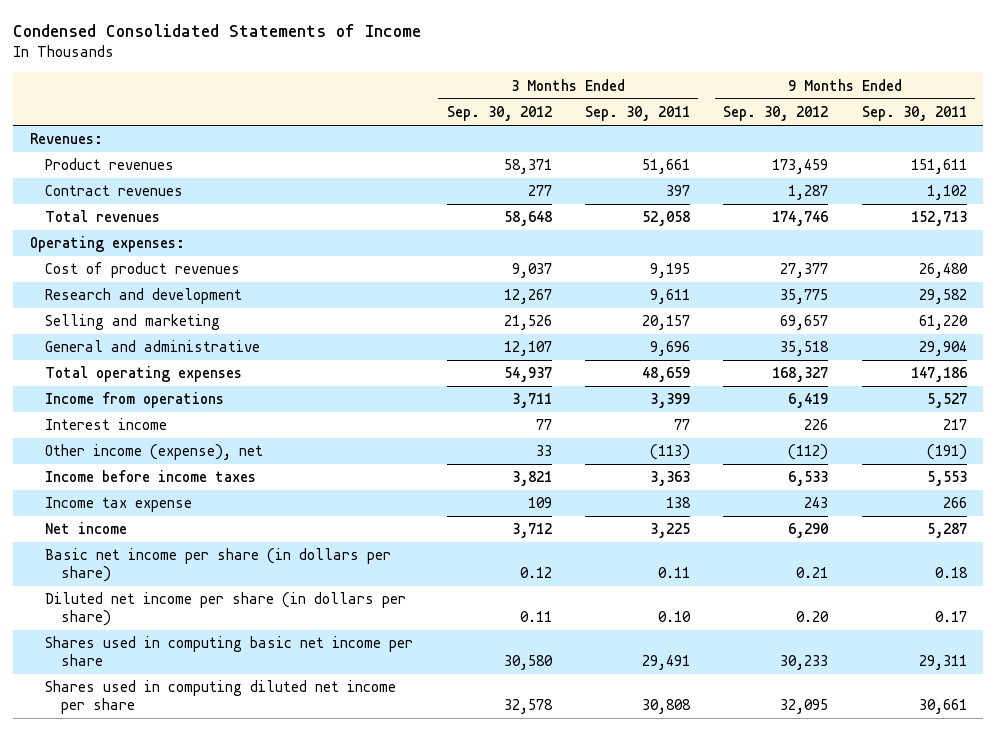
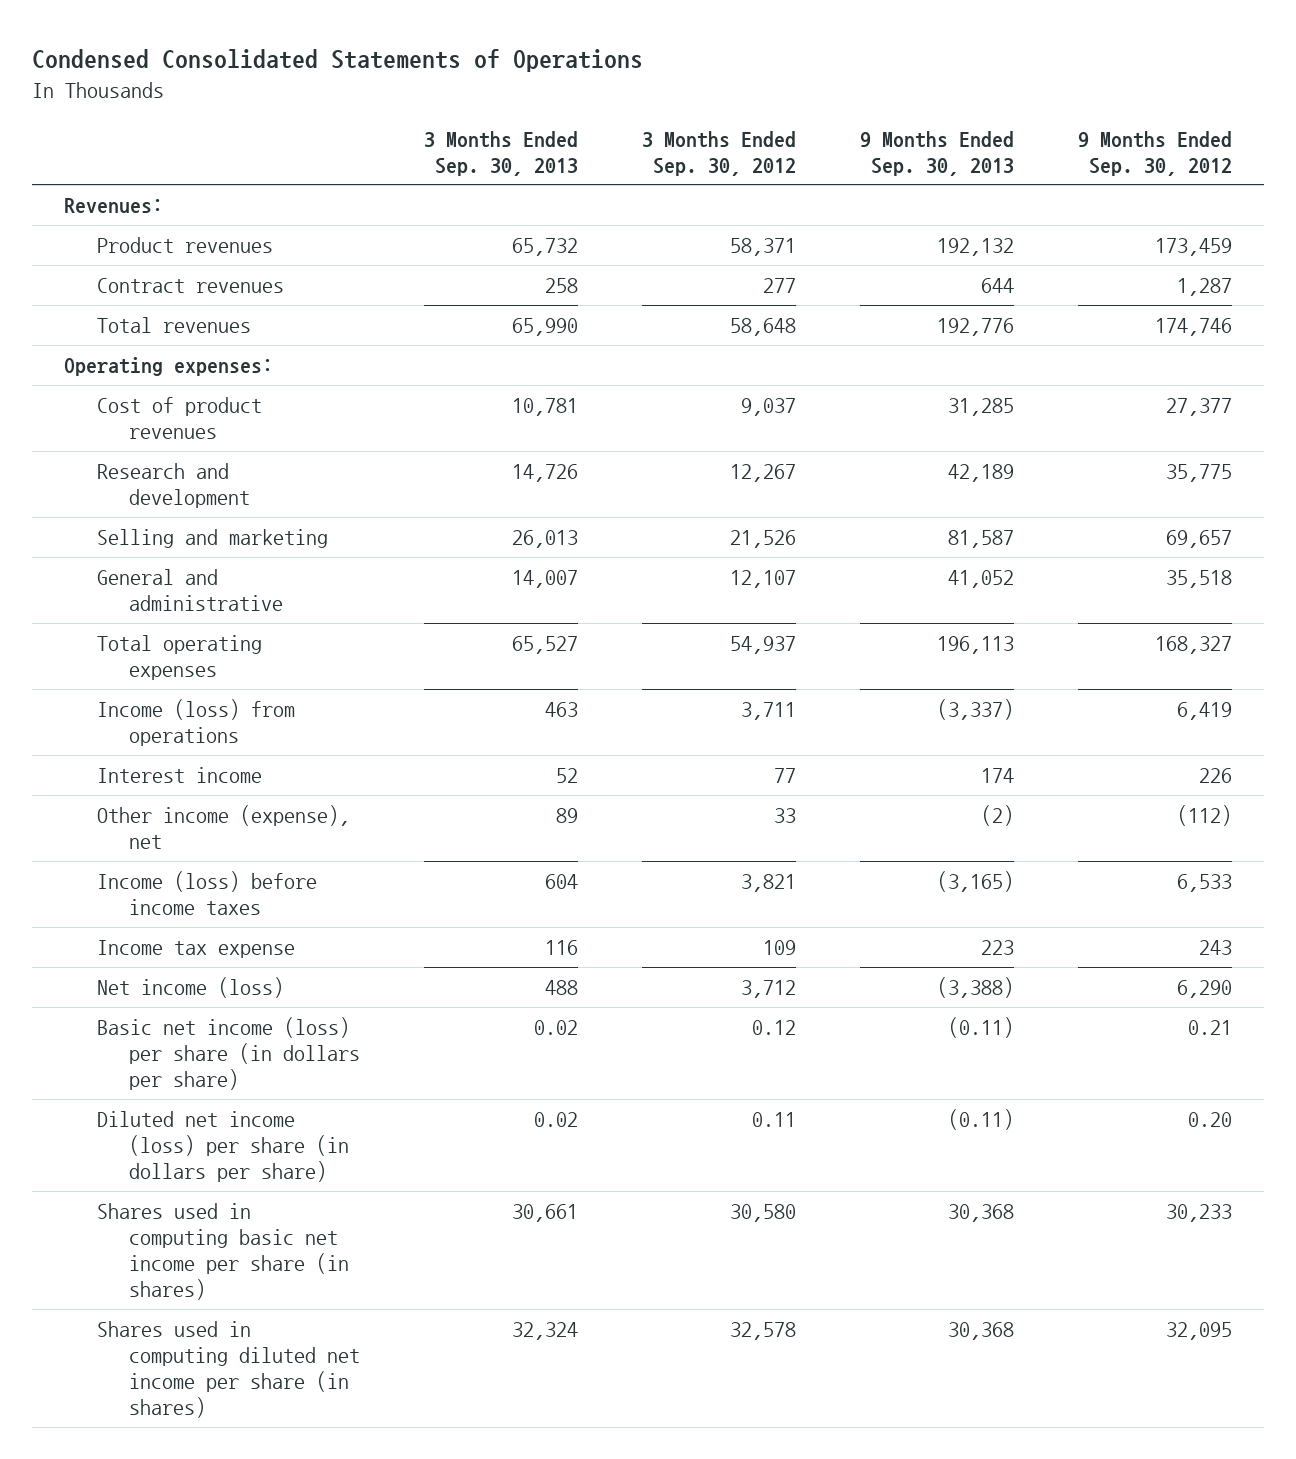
[13,23,422,37] Condensed Consolidated Statements of Income -> [32,48,644,72] Condensed Consolidated Statements of Operations
[585,106,691,122] Sep. 30, 2011 -> none
[861,106,967,122] Sep. 30, 2011 -> none
none -> [424,130,579,176] 3 Months Ended Sep. 30, 2013
none -> [859,130,1014,176] 9 Months Ended Sep. 30, 2013
[45,392,225,409] Income from operations -> [96,698,295,746] Income (loss) from operations
[45,470,257,483] Income before income taxes -> [96,870,317,915] Income (loss) before income taxes
[45,522,128,535] Net income -> [96,976,284,998] Net income (loss)
[45,548,392,583] Basic net income per share (in dollars per share) -> [96,1016,361,1091] Basic net income (loss) per share (in dollars per share)
[45,592,407,627] Diluted net income per share (in dollars per share) -> [96,1110,350,1183] Diluted net income (loss) per share (in dollars per share)
[45,636,414,667] Shares used in computing basic net income per share -> [96,1202,350,1301] Shares used in computing basic net income per share (in shares)
[45,680,397,715] Shares used in computing diluted net income per share -> [96,1320,361,1419] Shares used in computing diluted net income per share (in shares)

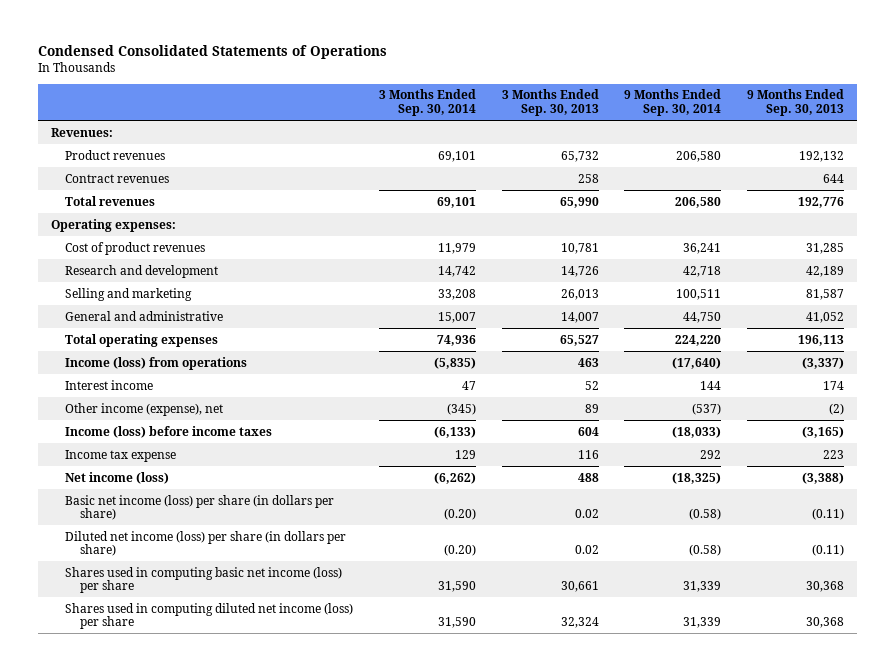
[641,130,796,176] 3 Months Ended Sep. 30, 2012 -> none
[1077,130,1232,176] 9 Months Ended Sep. 30, 2012 -> none
none -> [378,89,476,116] 3 Months Ended Sep. 30, 2014
none -> [624,89,722,116] 9 Months Ended Sep. 30, 2014
[96,1202,350,1301] Shares used in computing basic net income per share (in shares) -> [65,566,343,594] Shares used in computing basic net income (loss) per share
[96,1320,361,1419] Shares used in computing diluted net income per share (in shares) -> [65,602,354,630] Shares used in computing diluted net income (loss) per share

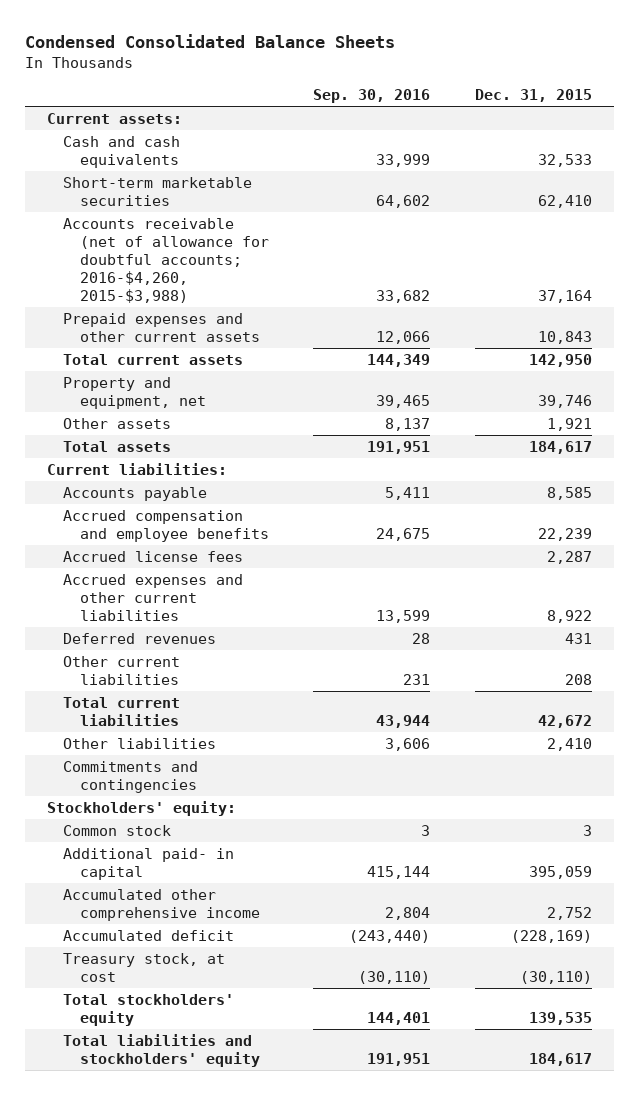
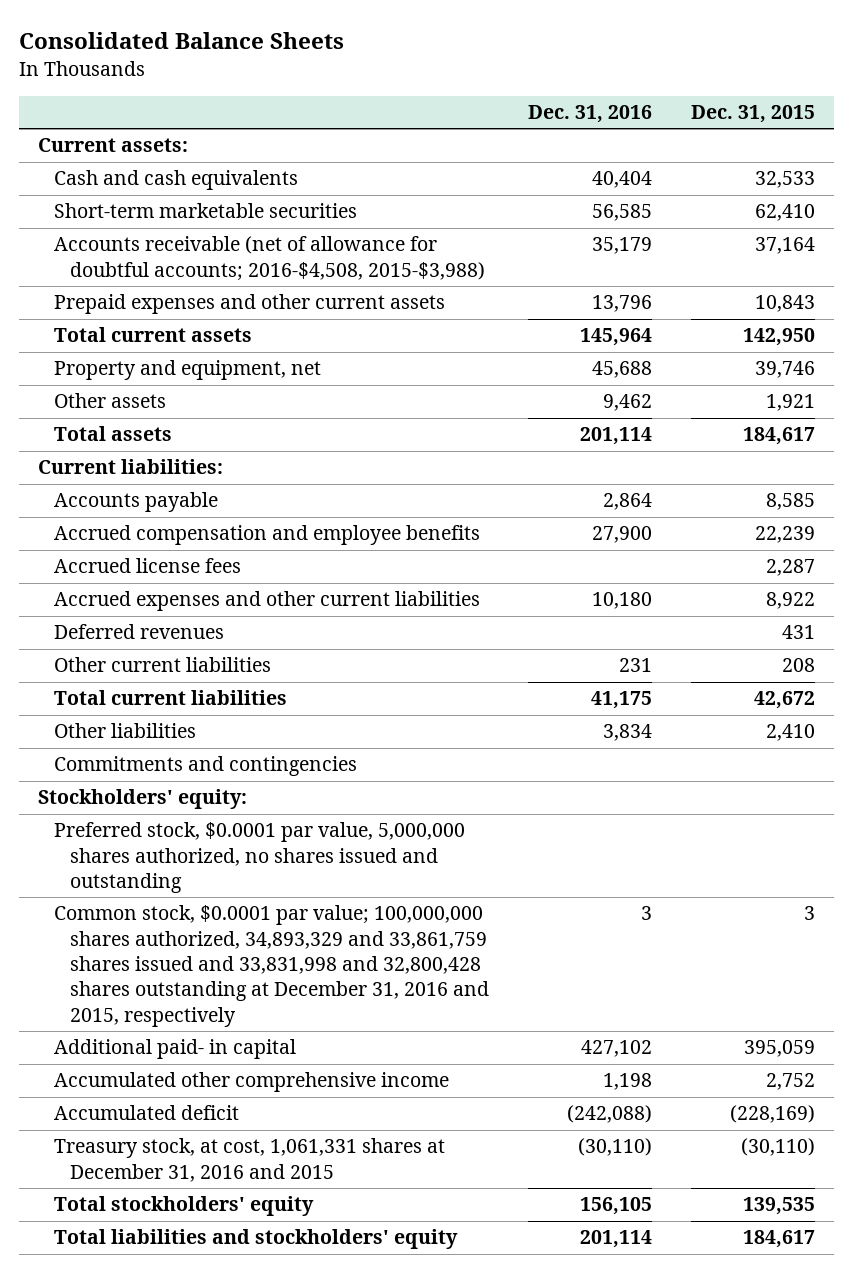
[24,33,395,48] Condensed Consolidated Balance Sheets -> [18,32,344,50] Consolidated Balance Sheets
[313,89,431,104] Sep. 30, 2016 -> none
none -> [527,105,652,124] Dec. 31, 2016
[63,218,269,303] Accounts receivable (net of allowance for doubtful accounts; 2016-$4,260, 2015-$3,988) -> [54,236,485,281] Accounts receivable (net of allowance for doubtful accounts; 2016-$4,508, 2015-$3,988)
none -> [54,822,466,894] Preferred stock, $0.0001 par value, 5,000,000 shares authorized, no shares issued and outstanding
[63,825,172,837] Common stock -> [54,905,489,1027] Common stock, $0.0001 par value; 100,000,000 shares authorized, 34,893,329 and 33,861,759 shares issued and 33,831,998 and 32,800,428 shares outstanding at December 31, 2016 and 2015, respectively
[63,953,226,983] Treasury stock, at cost -> [54,1138,446,1182] Treasury stock, at cost, 1,061,331 shares at December 31, 2016 and 2015

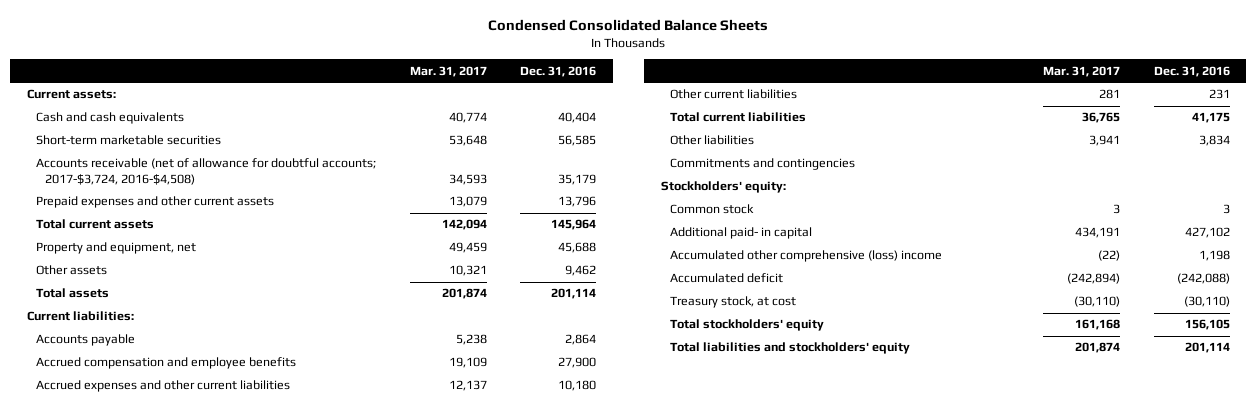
[18,32,344,50] Consolidated Balance Sheets -> [488,18,769,31] Condensed Consolidated Balance Sheets
[690,105,815,124] Dec. 31, 2015 -> none
none -> [409,65,487,77] Mar. 31, 2017
[54,236,485,281] Accounts receivable (net of allowance for doubtful accounts; 2016-$4,508, 2015-$3,988) -> [36,158,377,185] Accounts receivable (net of allowance for doubtful accounts; 2017-$3,724, 2016-$4,508)
[54,558,242,574] Accrued license fees -> none
[54,624,225,640] Deferred revenues -> none
[54,822,466,894] Preferred stock, $0.0001 par value, 5,000,000 shares authorized, no shares issued and outstanding -> none
[54,905,489,1027] Common stock, $0.0001 par value; 100,000,000 shares authorized, 34,893,329 and 33,861,759 shares issued and 33,831,998 and 32,800,428 shares outstanding at December 31, 2016 and 2015, respectively -> [669,204,754,215] Common stock
[54,1072,450,1093] Accumulated other comprehensive income -> [669,250,942,263] Accumulated other comprehensive (loss) income
[54,1138,446,1182] Treasury stock, at cost, 1,061,331 shares at December 31, 2016 and 2015 -> [669,296,796,309] Treasury stock, at cost

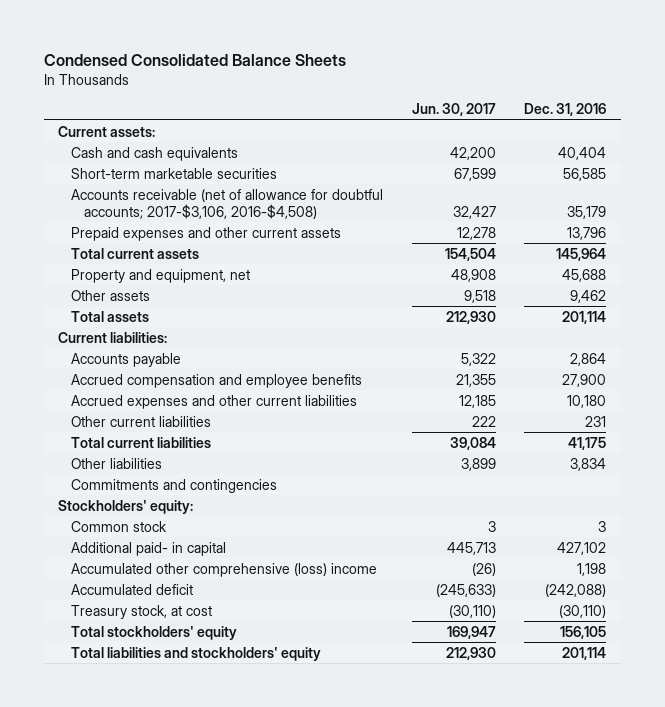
[409,65,487,77] Mar. 31, 2017 -> none
none -> [411,103,496,117] Jun. 30, 2017
[36,158,377,185] Accounts receivable (net of allowance for doubtful accounts; 2017-$3,724, 2016-$4,508) -> [71,188,384,219] Accounts receivable (net of allowance for doubtful accounts; 2017-$3,106, 2016-$4,508)

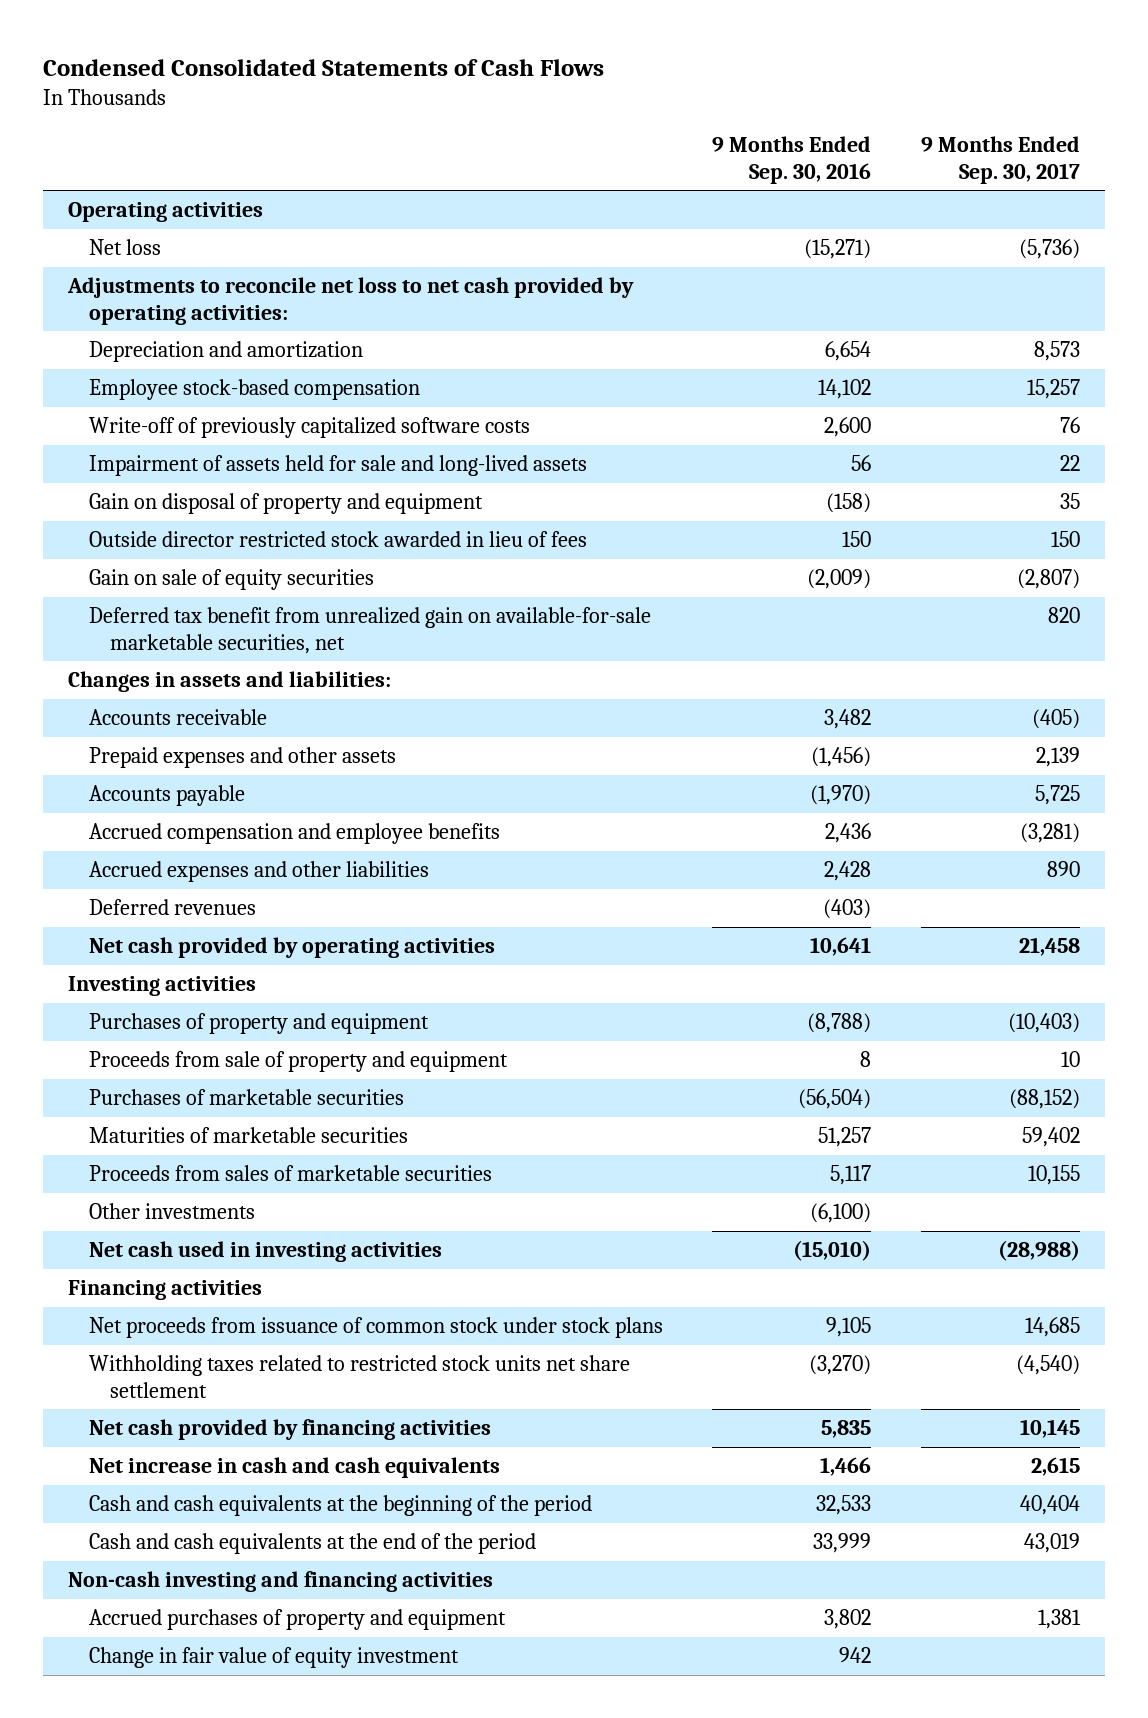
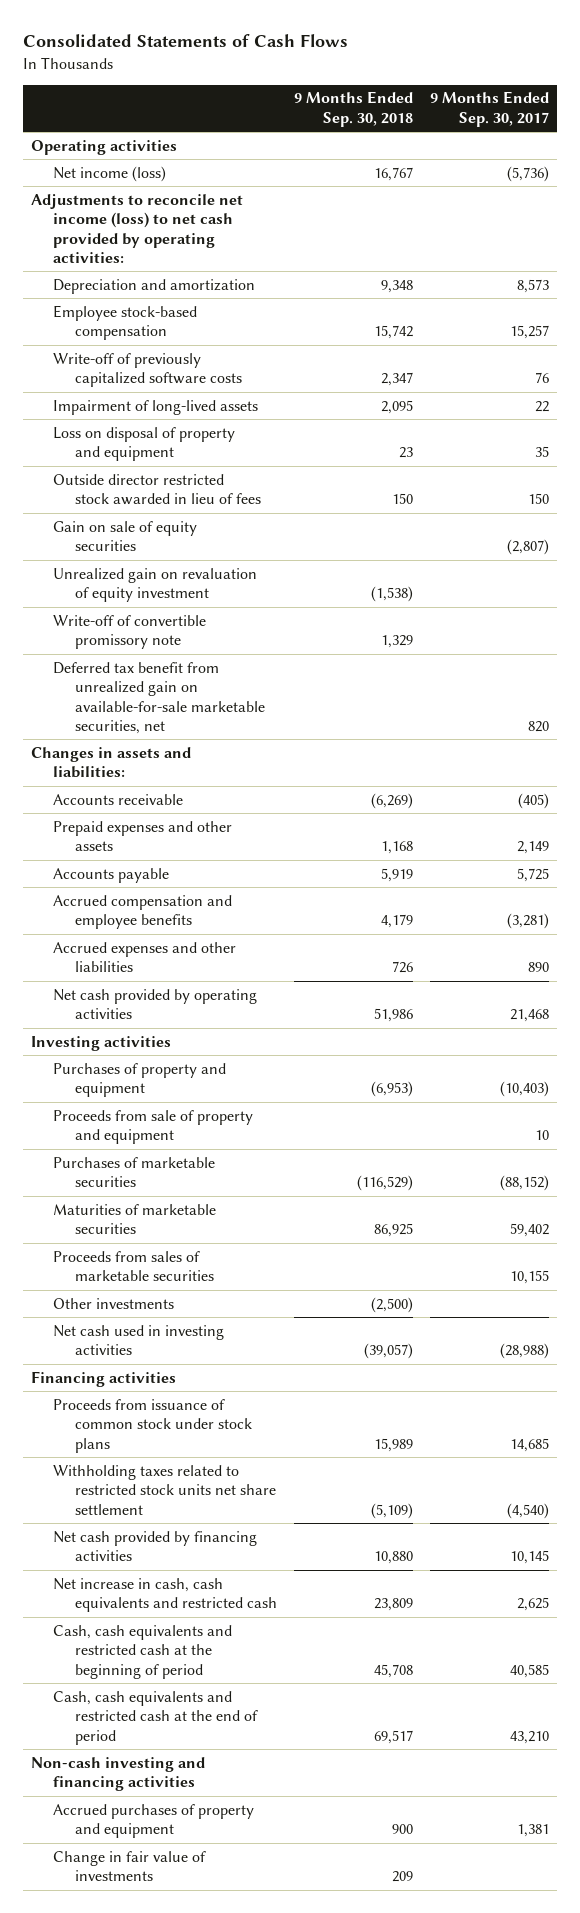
[42,58,604,76] Condensed Consolidated Statements of Cash Flows -> [22,34,348,48] Consolidated Statements of Cash Flows
[712,136,872,184] 9 Months Ended Sep. 30, 2016 -> none
none -> [293,91,413,127] 9 Months Ended Sep. 30, 2018
[88,239,161,256] Net loss -> [53,165,167,182] Net income (loss)
[66,277,634,325] Adjustments to reconcile net loss to net cash provided by operating activities: -> [31,193,244,263] Adjustments to reconcile net income (loss) to net cash provided by operating activities:
[88,455,587,477] Impairment of assets held for sale and long-lived assets -> [53,399,259,415] Impairment of long-lived assets
[88,493,483,515] Gain on disposal of property and equipment -> [53,426,236,462] Loss on disposal of property and equipment
none -> [53,567,258,603] Unrealized gain on revaluation of equity investment
none -> [53,614,207,650] Write-off of convertible promissory note
[1036,747,1081,768] 2,139 -> [516,841,549,855] 2,149
[88,899,256,916] Deferred revenues -> none
[1019,937,1081,957] 21,458 -> [509,1009,549,1023] 21,468
[88,1317,663,1339] Net proceeds from issuance of common stock under stock plans -> [53,1398,253,1453] Proceeds from issuance of common stock under stock plans
[88,1457,500,1479] Net increase in cash and cash equivalents -> [53,1577,278,1613] Net increase in cash, cash equivalents and restricted cash
[1031,1457,1081,1477] 2,615 -> [516,1597,549,1612] 2,625
[88,1495,592,1517] Cash and cash equivalents at the beginning of the period -> [53,1624,233,1679] Cash, cash equivalents and restricted cash at the beginning of period
[1020,1495,1081,1516] 40,404 -> [509,1663,549,1678] 40,585
[88,1533,536,1555] Cash and cash equivalents at the end of the period -> [53,1690,259,1745] Cash, cash equivalents and restricted cash at the end of period
[1024,1533,1081,1554] 43,019 -> [509,1730,549,1744] 43,210
[88,1647,459,1669] Change in fair value of equity investment -> [53,1850,207,1882] Change in fair value of investments

